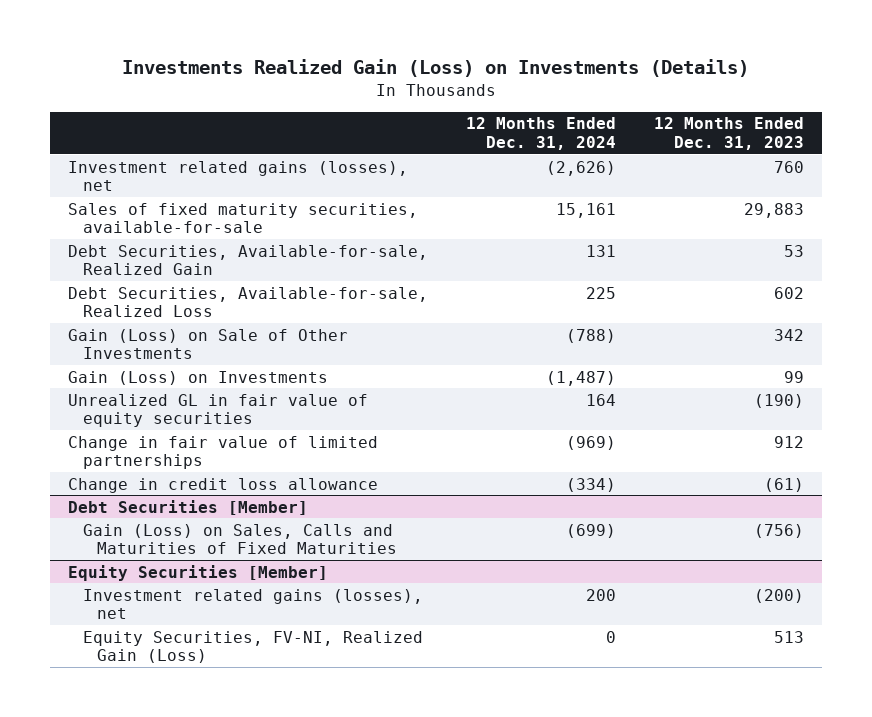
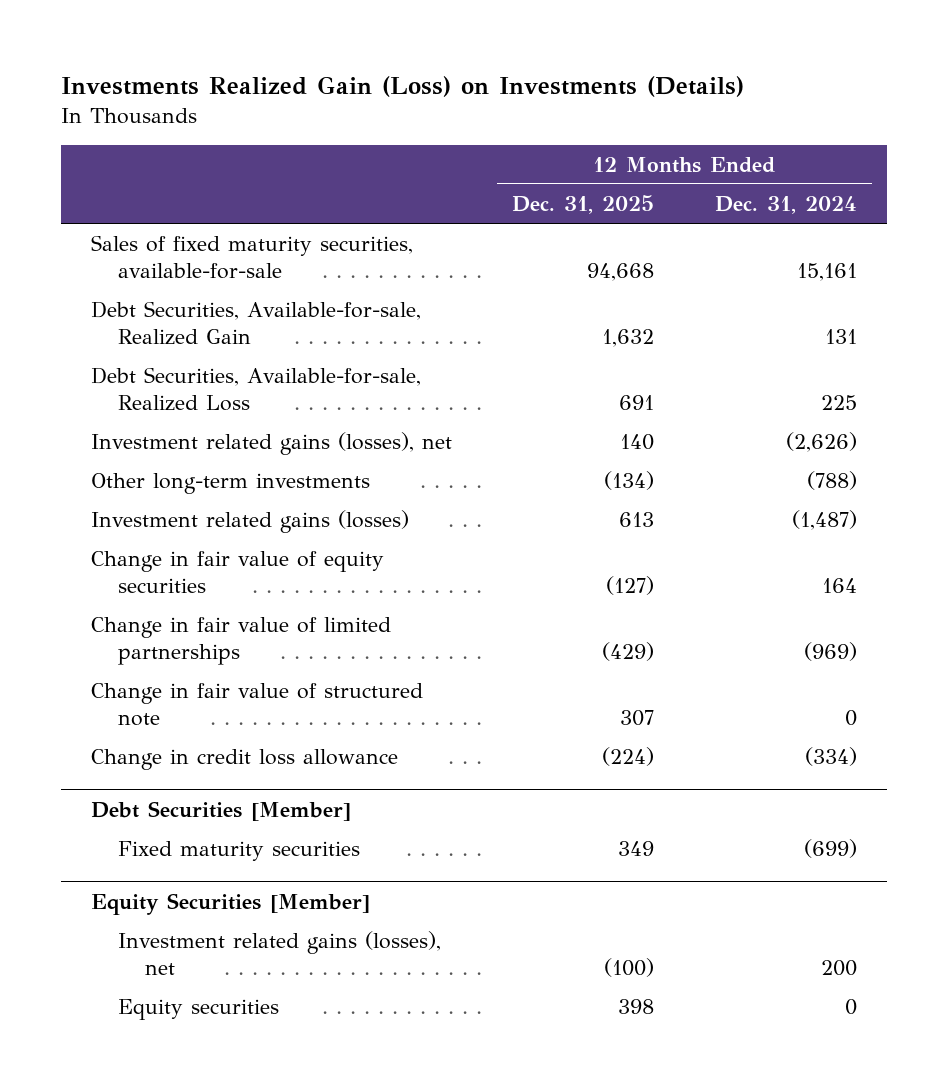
[653,117,804,151] 12 Months Ended Dec. 31, 2023 -> none
none -> [512,194,655,214] Dec. 31, 2025
[68,160,409,192] Investment related gains (losses), net -> [91,432,453,456] Investment related gains (losses), net
[68,328,349,360] Gain (Loss) on Sale of Other Investments -> [91,473,371,495] Other long-term investments
[68,370,329,385] Gain (Loss) on Investments -> [91,510,410,534] Investment related gains (losses)
[68,393,369,428] Unrealized GL in fair value of equity securities -> [91,551,385,594] Change in fair value of equity securities
none -> [91,683,424,727] Change in fair value of structured note
[82,523,398,555] Gain (Loss) on Sales, Calls and Maturities of Fixed Maturities -> [117,841,360,862] Fixed maturity securities
[82,630,423,664] Equity Securities, FV-NI, Realized Gain (Loss) -> [117,999,279,1021] Equity securities

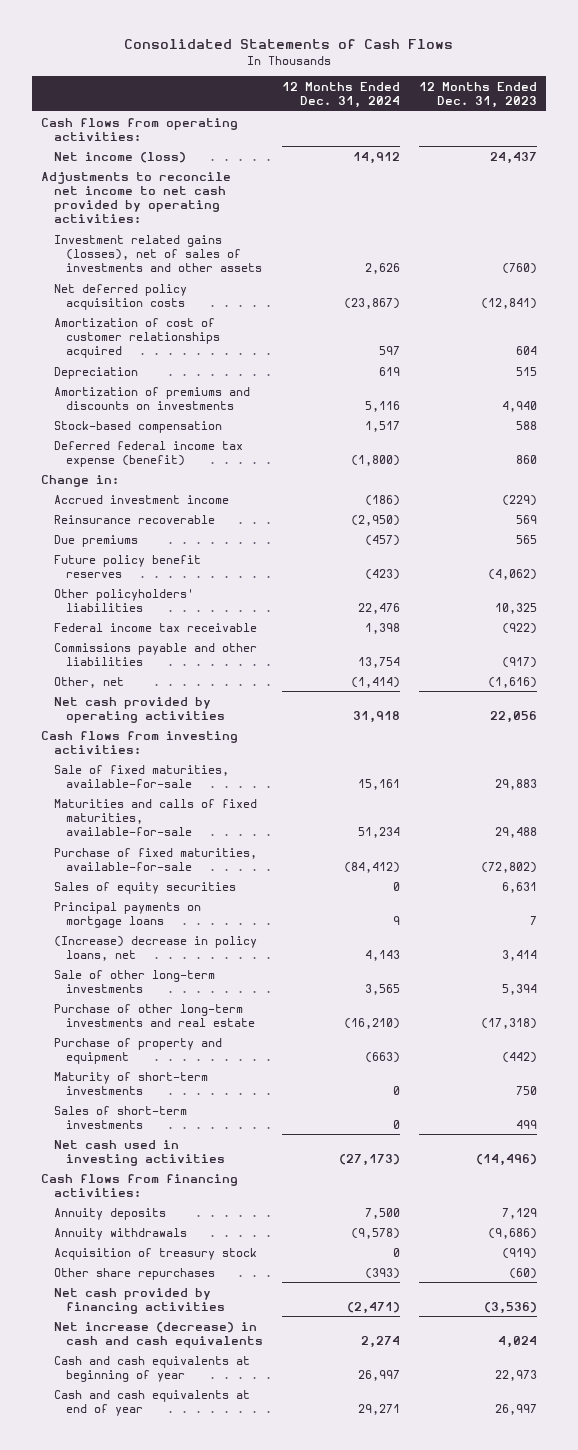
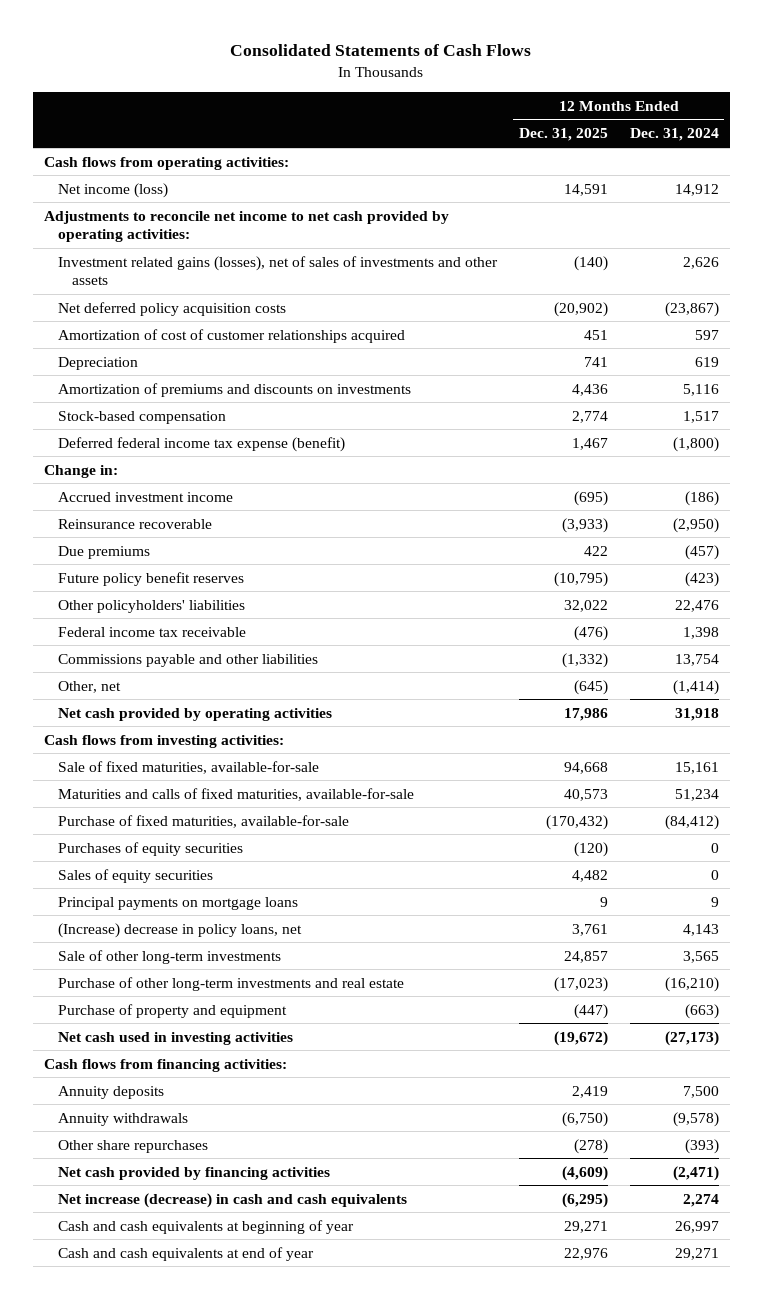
[418,81,537,108] 12 Months Ended Dec. 31, 2023 -> none
none -> [518,128,608,142] Dec. 31, 2025
none -> [57,841,243,856] Purchases of equity securities
[53,1071,208,1095] Maturity of short-term investments -> none
[53,1105,187,1129] Sales of short-term investments -> none
[53,1247,257,1260] Acquisition of treasury stock -> none

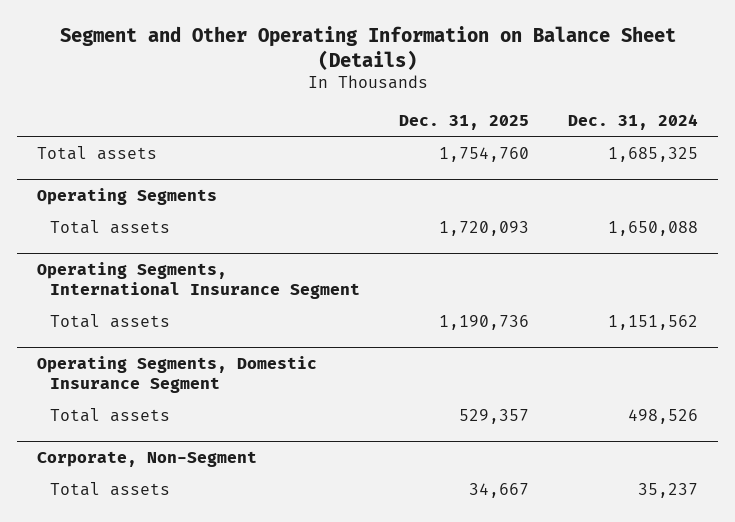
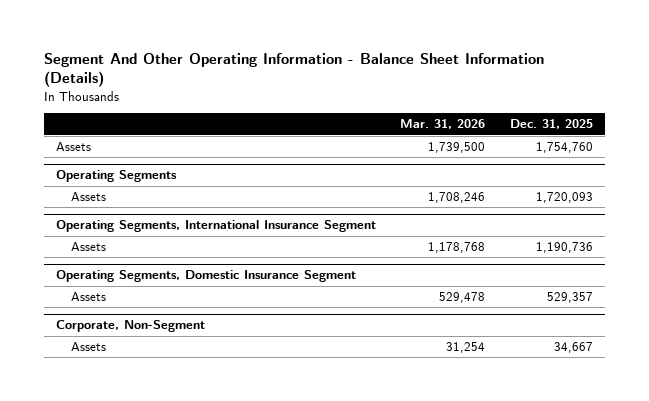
[59,26,676,70] Segment and Other Operating Information on Balance Sheet (Details) -> [43,52,544,88] Segment And Other Operating Information - Balance Sheet Information (Details)
[568,114,699,131] Dec. 31, 2024 -> none
none -> [400,119,486,130] Mar. 31, 2026
[37,145,158,160] Total assets -> [55,142,91,152] Assets
[49,219,170,234] Total assets -> [71,192,107,202] Assets
[49,313,170,328] Total assets -> [71,242,107,252] Assets
[49,407,170,422] Total assets -> [71,292,107,302] Assets
[49,481,170,496] Total assets -> [71,342,107,352] Assets

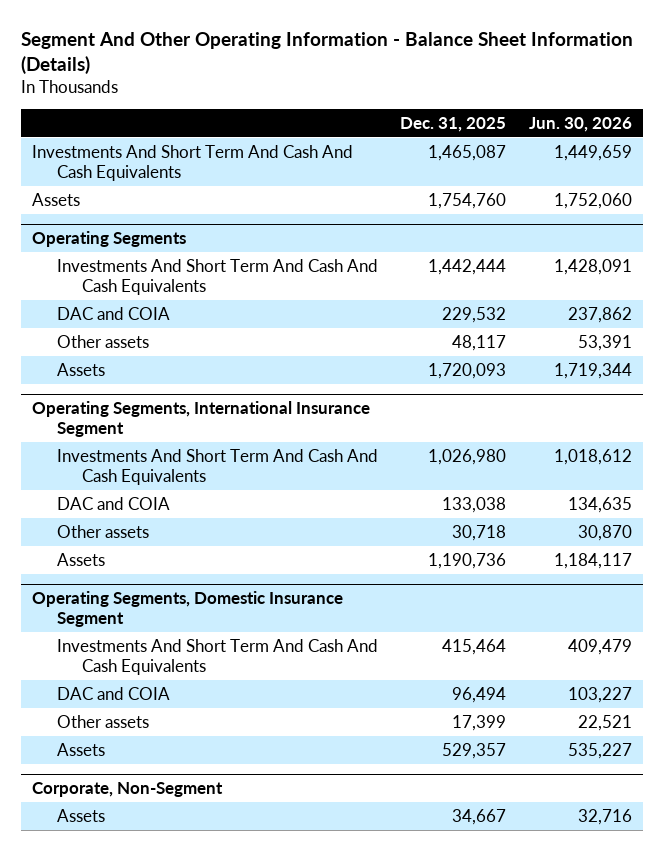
[400,119,486,130] Mar. 31, 2026 -> none
none -> [529,117,633,133] Jun. 30, 2026
none -> [31,144,353,182] Investments And Short Term And Cash And Cash Equivalents
none -> [56,258,378,296] Investments And Short Term And Cash And Cash Equivalents
none -> [56,306,170,320] DAC and COIA
none -> [56,334,149,348] Other assets
none -> [56,448,378,486] Investments And Short Term And Cash And Cash Equivalents
none -> [56,496,170,510] DAC and COIA
none -> [56,524,149,538] Other assets
none -> [56,638,378,676] Investments And Short Term And Cash And Cash Equivalents
none -> [56,686,170,700] DAC and COIA
none -> [56,714,149,728] Other assets

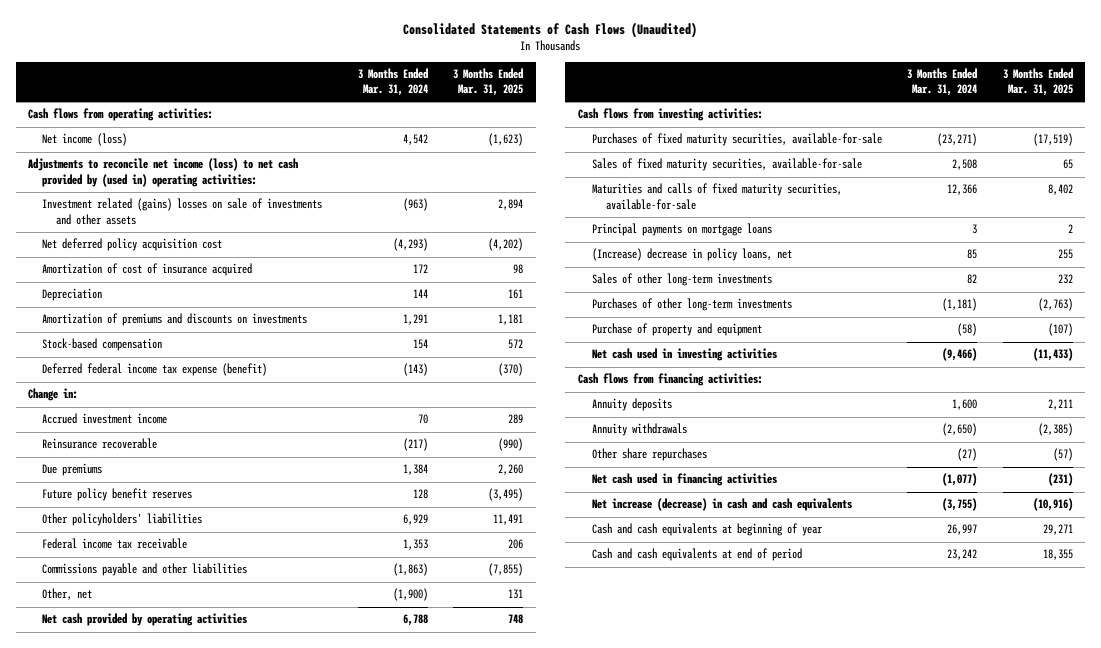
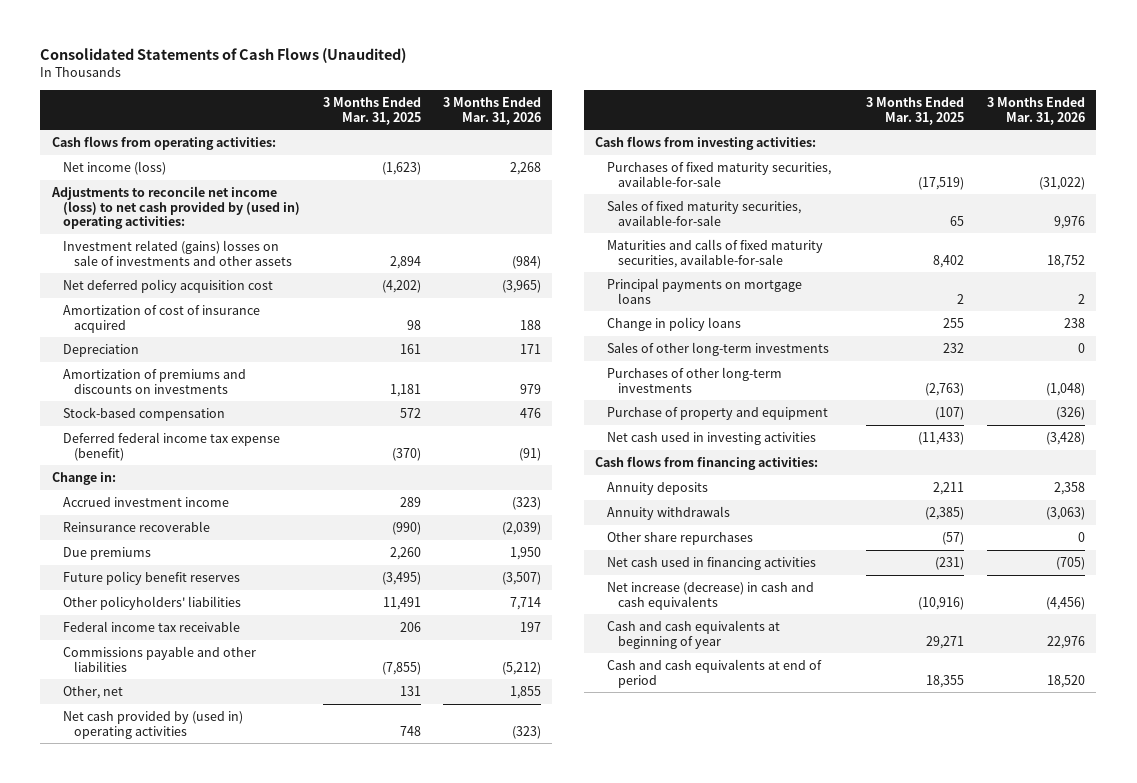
[357,68,428,97] 3 Months Ended Mar. 31, 2024 -> none
none -> [443,96,542,125] 3 Months Ended Mar. 31, 2026
[42,613,248,627] Net cash provided by operating activities -> [63,710,244,739] Net cash provided by (used in) operating activities
[591,248,792,262] (Increase) decrease in policy loans, net -> [606,316,741,331] Change in policy loans

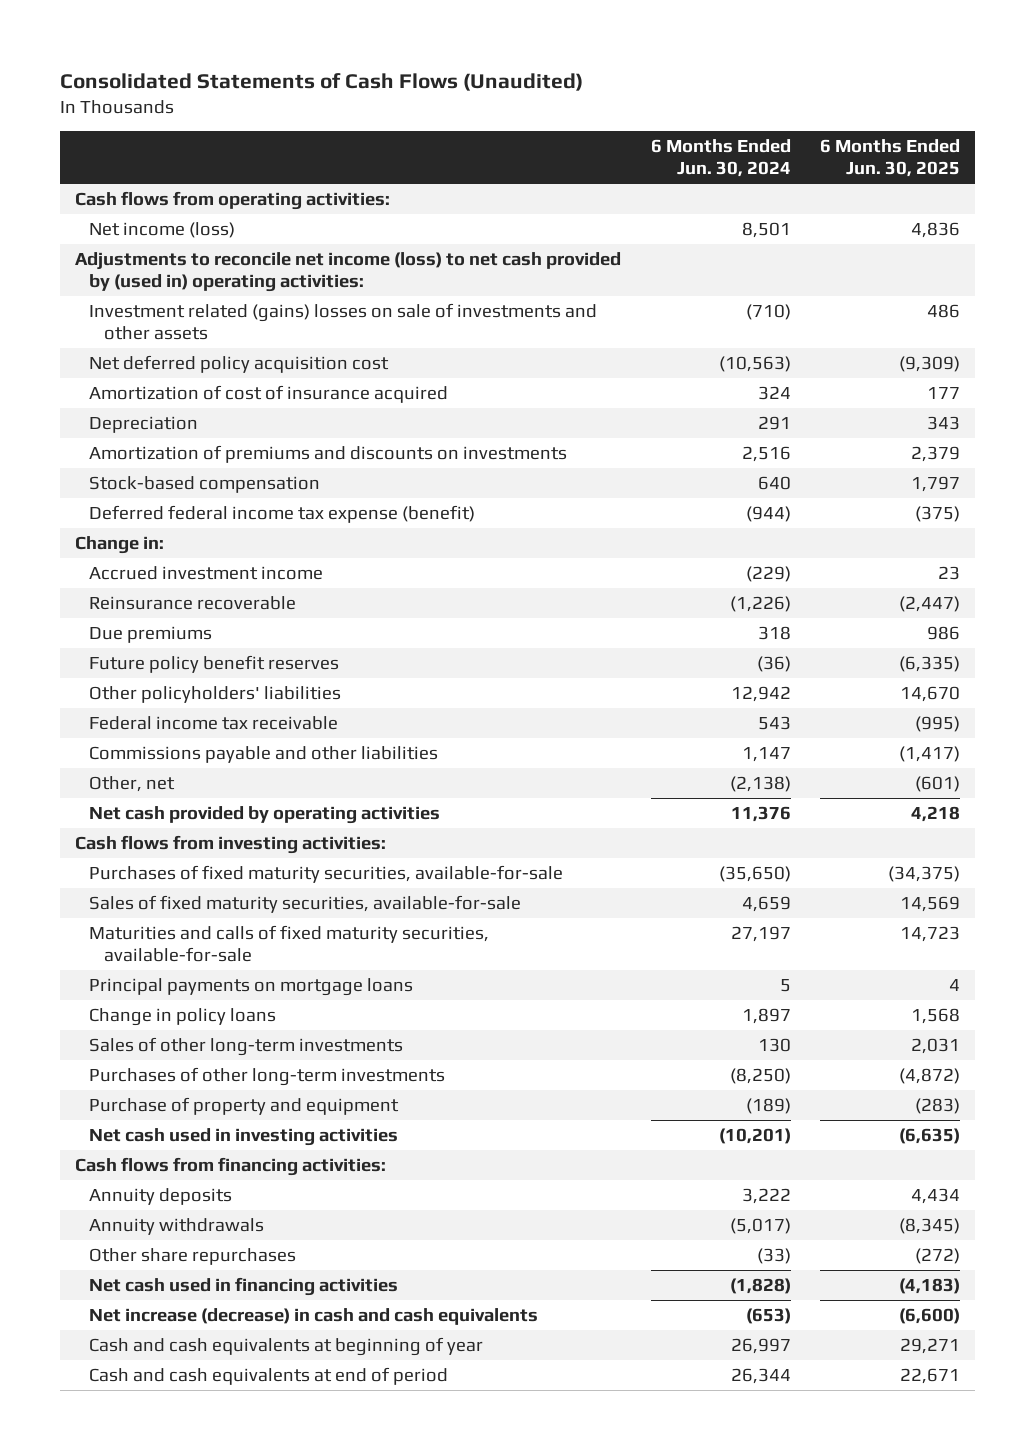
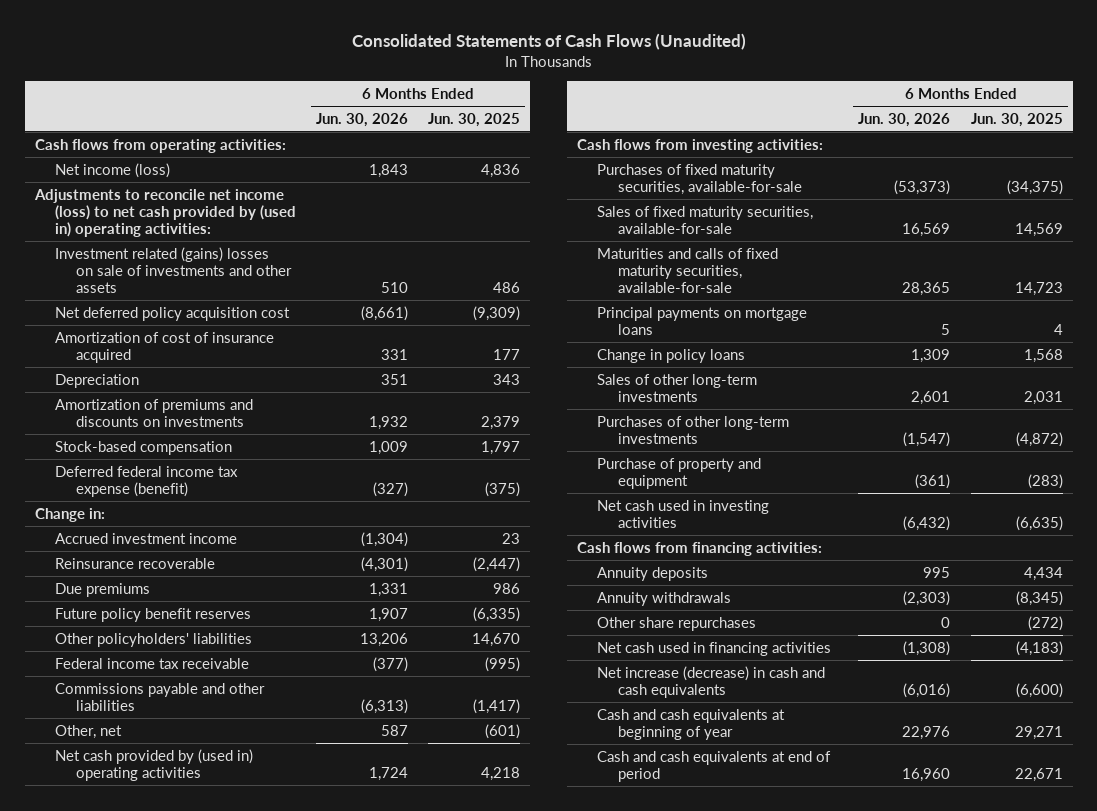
[650,138,791,178] 6 Months Ended Jun. 30, 2024 -> none
none -> [316,112,409,127] Jun. 30, 2026
[89,805,441,824] Net cash provided by operating activities -> [55,748,254,781] Net cash provided by (used in) operating activities

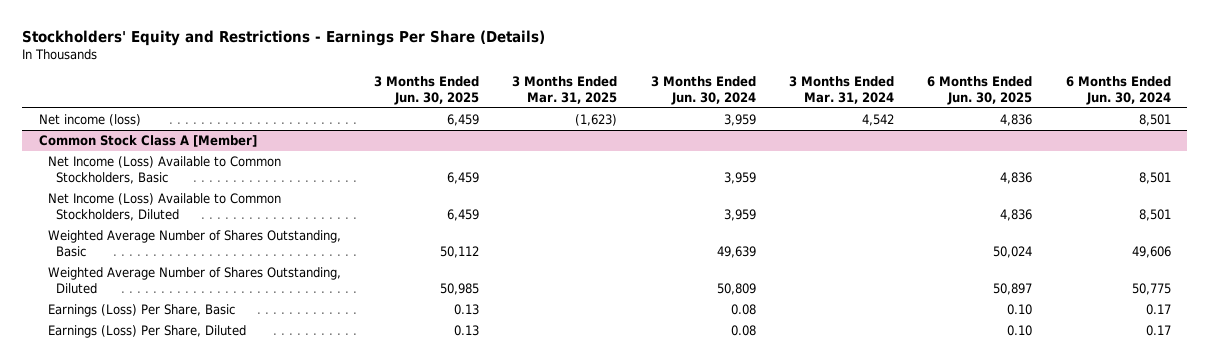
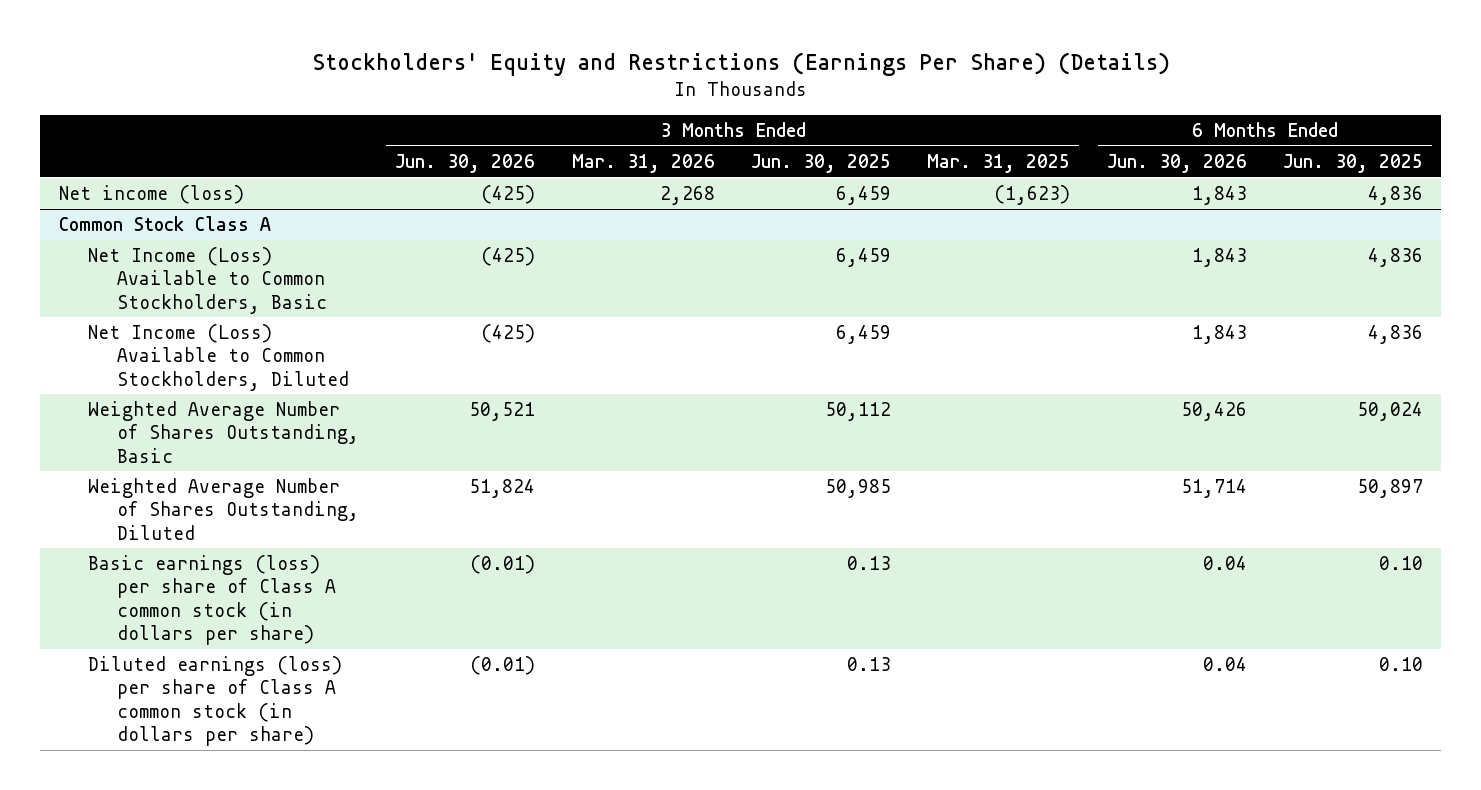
[22,29,546,46] Stockholders' Equity and Restrictions - Earnings Per Share (Details) -> [311,52,1170,77] Stockholders' Equity and Restrictions (Earnings Per Share) (Details)
[650,76,756,105] 3 Months Ended Jun. 30, 2024 -> none
[789,76,895,104] 3 Months Ended Mar. 31, 2024 -> none
[1065,76,1171,105] 6 Months Ended Jun. 30, 2024 -> none
none -> [395,153,536,173] Jun. 30, 2026
none -> [571,153,715,173] Mar. 31, 2026
none -> [1106,153,1247,173] Jun. 30, 2026
[38,134,257,147] Common Stock Class A [Member] -> [58,216,271,232] Common Stock Class A
[47,303,235,317] Earnings (Loss) Per Share, Basic -> [87,555,337,645] Basic earnings (loss) per share of Class A common stock (in dollars per share)
[47,324,246,338] Earnings (Loss) Per Share, Diluted -> [87,656,342,746] Diluted earnings (loss) per share of Class A common stock (in dollars per share)

